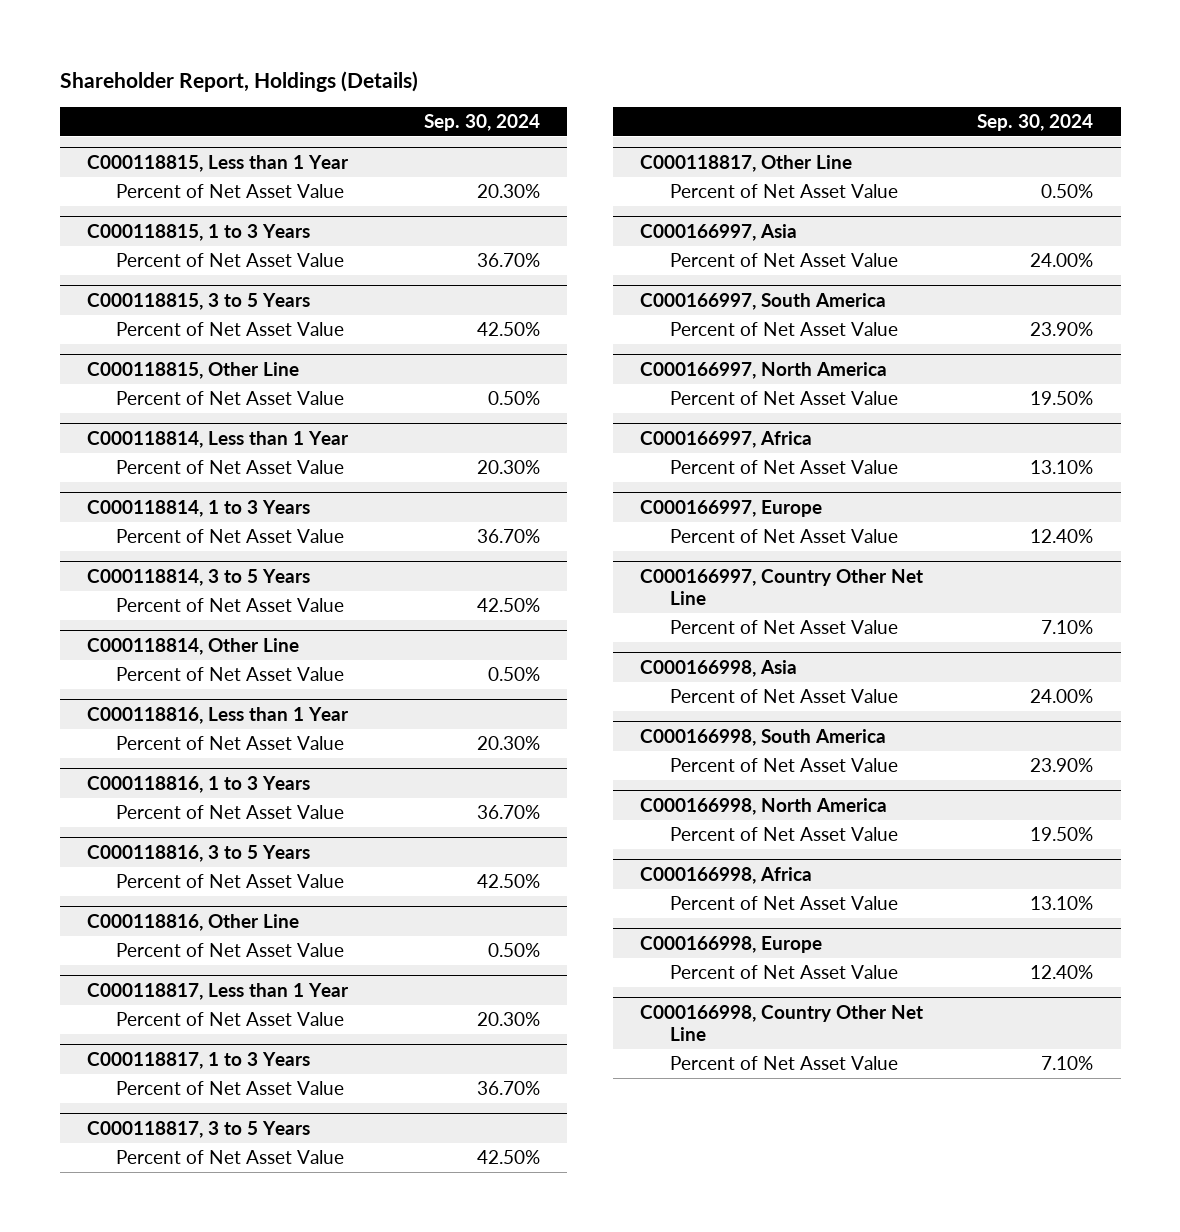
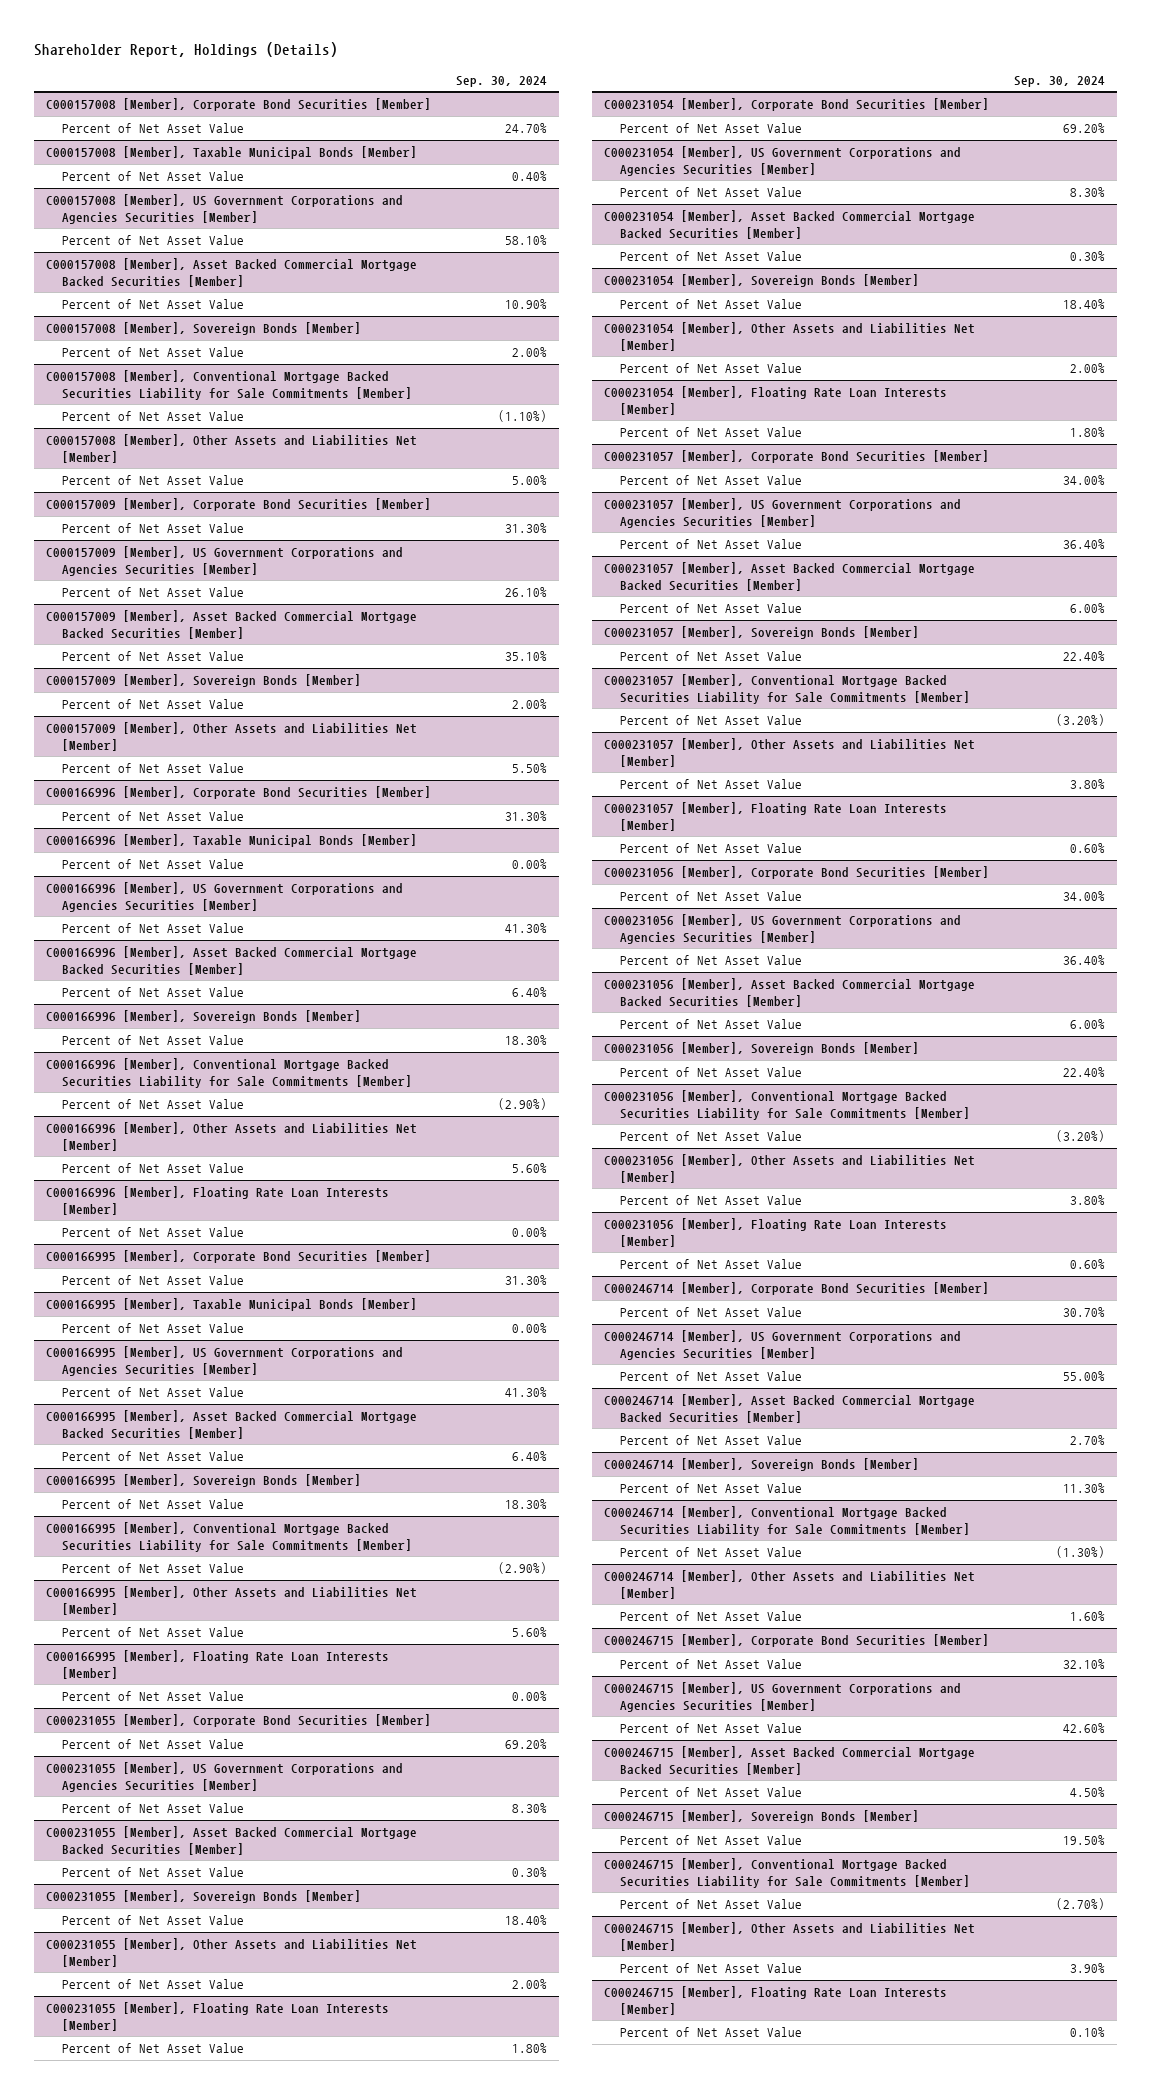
[86,154,349,172] C000118815, Less than 1 Year -> none
[86,223,310,241] C000118815, 1 to 3 Years -> none
[86,292,310,310] C000118815, 3 to 5 Years -> none
[86,361,299,379] C000118815, Other Line -> none
[86,430,349,448] C000118814, Less than 1 Year -> none
[86,499,310,517] C000118814, 1 to 3 Years -> none
[86,568,310,586] C000118814, 3 to 5 Years -> none
[86,637,299,655] C000118814, Other Line -> none
[86,706,349,724] C000118816, Less than 1 Year -> none
[86,775,310,793] C000118816, 1 to 3 Years -> none
[86,844,310,862] C000118816, 3 to 5 Years -> none
[86,913,299,931] C000118816, Other Line -> none
[86,982,349,1000] C000118817, Less than 1 Year -> none
[86,1051,310,1069] C000118817, 1 to 3 Years -> none
[86,1120,310,1138] C000118817, 3 to 5 Years -> none
[640,154,853,172] C000118817, Other Line -> none
[640,223,798,241] C000166997, Asia -> none
[640,292,887,310] C000166997, South America -> none
[640,361,888,379] C000166997, North America -> none
[640,430,813,448] C000166997, Africa -> none
[640,499,823,517] C000166997, Europe -> none
[640,568,924,605] C000166997, Country Other Net Line -> none
[640,659,798,677] C000166998, Asia -> none
[640,728,887,746] C000166998, South America -> none
[640,797,888,815] C000166998, North America -> none
none -> [46,98,432,112] C000157008 [Member], Corporate Bond Securities [Member]
[477,184,541,199] 20.30% -> [505,123,548,134] 24.70%
none -> [46,146,418,160] C000157008 [Member], Taxable Municipal Bonds [Member]
[477,253,541,268] 36.70% -> [512,171,548,182] 0.40%
none -> [46,194,404,224] C000157008 [Member], US Government Corporations and Agencies Securities [Member]
[477,322,541,337] 42.50% -> [505,235,548,246] 58.10%
none -> [46,258,418,287] C000157008 [Member], Asset Backed Commercial Mortgage Backed Securities [Member]
[488,391,541,406] 0.50% -> [505,299,548,310] 10.90%
none -> [46,322,362,336] C000157008 [Member], Sovereign Bonds [Member]
[477,460,541,475] 20.30% -> [512,347,548,358] 2.00%
none -> [46,370,412,400] C000157008 [Member], Conventional Mortgage Backed Securities Liability for Sale Commitments [Member]
[477,529,541,544] 36.70% -> [498,410,548,423] (1.10%)
none -> [46,434,418,463] C000157008 [Member], Other Assets and Liabilities Net [Member]
[477,598,541,613] 42.50% -> [512,475,548,486] 5.00%
none -> [46,498,432,512] C000157009 [Member], Corporate Bond Securities [Member]
[488,667,541,682] 0.50% -> [505,523,548,534] 31.30%
none -> [46,546,404,576] C000157009 [Member], US Government Corporations and Agencies Securities [Member]
[477,736,541,751] 20.30% -> [505,587,548,598] 26.10%
none -> [46,610,418,639] C000157009 [Member], Asset Backed Commercial Mortgage Backed Securities [Member]
[477,805,541,820] 36.70% -> [505,651,548,662] 35.10%
none -> [46,674,362,688] C000157009 [Member], Sovereign Bonds [Member]
[477,874,541,889] 42.50% -> [512,699,548,710] 2.00%
none -> [46,722,418,751] C000157009 [Member], Other Assets and Liabilities Net [Member]
[488,943,541,958] 0.50% -> [512,763,548,774] 5.50%
none -> [46,786,432,800] C000166996 [Member], Corporate Bond Securities [Member]
[477,1012,541,1027] 20.30% -> [505,811,548,822] 31.30%
none -> [46,834,418,848] C000166996 [Member], Taxable Municipal Bonds [Member]
[477,1081,541,1096] 36.70% -> [512,859,548,870] 0.00%
none -> [46,882,404,912] C000166996 [Member], US Government Corporations and Agencies Securities [Member]
[477,1150,541,1165] 42.50% -> [505,923,548,934] 41.30%
none -> [46,946,418,975] C000166996 [Member], Asset Backed Commercial Mortgage Backed Securities [Member]
[1041,184,1094,199] 0.50% -> [512,987,548,998] 6.40%
none -> [46,1010,362,1024] C000166996 [Member], Sovereign Bonds [Member]
[1030,253,1094,268] 24.00% -> [505,1035,548,1046] 18.30%
none -> [46,1058,412,1088] C000166996 [Member], Conventional Mortgage Backed Securities Liability for Sale Commitments [Member]
[1030,322,1094,337] 23.90% -> [498,1098,548,1111] (2.90%)
none -> [46,1122,418,1151] C000166996 [Member], Other Assets and Liabilities Net [Member]
[1030,391,1094,406] 19.50% -> [512,1163,548,1174] 5.60%
none -> [46,1186,390,1215] C000166996 [Member], Floating Rate Loan Interests [Member]
[1030,460,1094,475] 13.10% -> [512,1227,548,1238] 0.00%
none -> [46,1250,432,1264] C000166995 [Member], Corporate Bond Securities [Member]
[1030,529,1094,544] 12.40% -> [505,1275,548,1286] 31.30%
none -> [46,1298,418,1312] C000166995 [Member], Taxable Municipal Bonds [Member]
[1041,620,1094,635] 7.10% -> [512,1323,548,1334] 0.00%
none -> [46,1346,404,1376] C000166995 [Member], US Government Corporations and Agencies Securities [Member]
[1030,689,1094,704] 24.00% -> [505,1387,548,1398] 41.30%
none -> [46,1410,418,1439] C000166995 [Member], Asset Backed Commercial Mortgage Backed Securities [Member]
[1030,758,1094,773] 23.90% -> [512,1451,548,1462] 6.40%
none -> [46,1474,362,1488] C000166995 [Member], Sovereign Bonds [Member]
none -> [61,1499,244,1510] Percent of Net Asset Value
none -> [46,1522,412,1552] C000166995 [Member], Conventional Mortgage Backed Securities Liability for Sale Commitments [Member]
none -> [61,1563,244,1574] Percent of Net Asset Value
none -> [46,1586,418,1615] C000166995 [Member], Other Assets and Liabilities Net [Member]
none -> [61,1627,244,1638] Percent of Net Asset Value
none -> [46,1650,390,1679] C000166995 [Member], Floating Rate Loan Interests [Member]
none -> [61,1691,244,1702] Percent of Net Asset Value
none -> [46,1714,432,1728] C000231055 [Member], Corporate Bond Securities [Member]
none -> [61,1739,244,1750] Percent of Net Asset Value
none -> [46,1762,404,1792] C000231055 [Member], US Government Corporations and Agencies Securities [Member]
none -> [61,1803,244,1814] Percent of Net Asset Value
none -> [46,1826,418,1855] C000231055 [Member], Asset Backed Commercial Mortgage Backed Securities [Member]
none -> [61,1867,244,1878] Percent of Net Asset Value
none -> [46,1890,362,1904] C000231055 [Member], Sovereign Bonds [Member]
none -> [61,1915,244,1926] Percent of Net Asset Value
none -> [46,1938,418,1967] C000231055 [Member], Other Assets and Liabilities Net [Member]
none -> [61,1979,244,1990] Percent of Net Asset Value
none -> [46,2002,390,2031] C000231055 [Member], Floating Rate Loan Interests [Member]
none -> [61,2043,244,2054] Percent of Net Asset Value
none -> [604,98,990,112] C000231054 [Member], Corporate Bond Securities [Member]
none -> [619,123,802,134] Percent of Net Asset Value
none -> [604,146,962,176] C000231054 [Member], US Government Corporations and Agencies Securities [Member]
none -> [619,187,802,198] Percent of Net Asset Value
none -> [604,210,976,239] C000231054 [Member], Asset Backed Commercial Mortgage Backed Securities [Member]
none -> [619,251,802,262] Percent of Net Asset Value
none -> [604,274,920,288] C000231054 [Member], Sovereign Bonds [Member]
none -> [619,299,802,310] Percent of Net Asset Value
none -> [604,322,976,351] C000231054 [Member], Other Assets and Liabilities Net [Member]
none -> [619,363,802,374] Percent of Net Asset Value
none -> [604,386,948,415] C000231054 [Member], Floating Rate Loan Interests [Member]
none -> [619,427,802,438] Percent of Net Asset Value
none -> [604,450,990,464] C000231057 [Member], Corporate Bond Securities [Member]
none -> [619,475,802,486] Percent of Net Asset Value
none -> [604,498,962,528] C000231057 [Member], US Government Corporations and Agencies Securities [Member]
none -> [619,539,802,550] Percent of Net Asset Value
none -> [604,562,976,591] C000231057 [Member], Asset Backed Commercial Mortgage Backed Securities [Member]
none -> [619,603,802,614] Percent of Net Asset Value
none -> [604,626,920,640] C000231057 [Member], Sovereign Bonds [Member]
none -> [619,651,802,662] Percent of Net Asset Value
none -> [604,674,970,704] C000231057 [Member], Conventional Mortgage Backed Securities Liability for Sale Commitments [Member]
none -> [619,715,802,726] Percent of Net Asset Value
none -> [604,738,976,767] C000231057 [Member], Other Assets and Liabilities Net [Member]
none -> [619,779,802,790] Percent of Net Asset Value
none -> [604,802,948,831] C000231057 [Member], Floating Rate Loan Interests [Member]
none -> [619,843,802,854] Percent of Net Asset Value
none -> [604,866,990,880] C000231056 [Member], Corporate Bond Securities [Member]
none -> [619,891,802,902] Percent of Net Asset Value
none -> [604,914,962,944] C000231056 [Member], US Government Corporations and Agencies Securities [Member]
none -> [619,955,802,966] Percent of Net Asset Value
none -> [604,978,976,1007] C000231056 [Member], Asset Backed Commercial Mortgage Backed Securities [Member]
none -> [619,1019,802,1030] Percent of Net Asset Value
none -> [604,1042,920,1056] C000231056 [Member], Sovereign Bonds [Member]
none -> [619,1067,802,1078] Percent of Net Asset Value
none -> [604,1090,970,1120] C000231056 [Member], Conventional Mortgage Backed Securities Liability for Sale Commitments [Member]
none -> [619,1131,802,1142] Percent of Net Asset Value
none -> [604,1154,976,1183] C000231056 [Member], Other Assets and Liabilities Net [Member]
none -> [619,1195,802,1206] Percent of Net Asset Value
none -> [604,1218,948,1247] C000231056 [Member], Floating Rate Loan Interests [Member]
none -> [619,1259,802,1270] Percent of Net Asset Value
none -> [604,1282,990,1296] C000246714 [Member], Corporate Bond Securities [Member]
none -> [619,1307,802,1318] Percent of Net Asset Value
none -> [604,1330,962,1360] C000246714 [Member], US Government Corporations and Agencies Securities [Member]
none -> [619,1371,802,1382] Percent of Net Asset Value
none -> [604,1394,976,1423] C000246714 [Member], Asset Backed Commercial Mortgage Backed Securities [Member]
none -> [619,1435,802,1446] Percent of Net Asset Value
none -> [604,1458,920,1472] C000246714 [Member], Sovereign Bonds [Member]
none -> [619,1483,802,1494] Percent of Net Asset Value
none -> [604,1506,970,1536] C000246714 [Member], Conventional Mortgage Backed Securities Liability for Sale Commitments [Member]
none -> [619,1547,802,1558] Percent of Net Asset Value
none -> [604,1570,976,1599] C000246714 [Member], Other Assets and Liabilities Net [Member]
none -> [619,1611,802,1622] Percent of Net Asset Value
none -> [604,1634,990,1648] C000246715 [Member], Corporate Bond Securities [Member]
none -> [619,1659,802,1670] Percent of Net Asset Value
none -> [604,1682,962,1712] C000246715 [Member], US Government Corporations and Agencies Securities [Member]
none -> [619,1723,802,1734] Percent of Net Asset Value
none -> [604,1746,976,1775] C000246715 [Member], Asset Backed Commercial Mortgage Backed Securities [Member]
none -> [619,1787,802,1798] Percent of Net Asset Value
none -> [604,1810,920,1824] C000246715 [Member], Sovereign Bonds [Member]
[640,866,813,884] C000166998, Africa -> none
[640,935,823,953] C000166998, Europe -> none
[640,1004,924,1041] C000166998, Country Other Net Line -> none
none -> [604,1858,970,1888] C000246715 [Member], Conventional Mortgage Backed Securities Liability for Sale Commitments [Member]
[1030,896,1094,911] 13.10% -> [1055,1898,1105,1911] (2.70%)
none -> [604,1922,976,1951] C000246715 [Member], Other Assets and Liabilities Net [Member]
[1030,965,1094,980] 12.40% -> [1069,1963,1105,1974] 3.90%
none -> [604,1986,948,2015] C000246715 [Member], Floating Rate Loan Interests [Member]
[1041,1056,1094,1071] 7.10% -> [1069,2027,1105,2038] 0.10%

